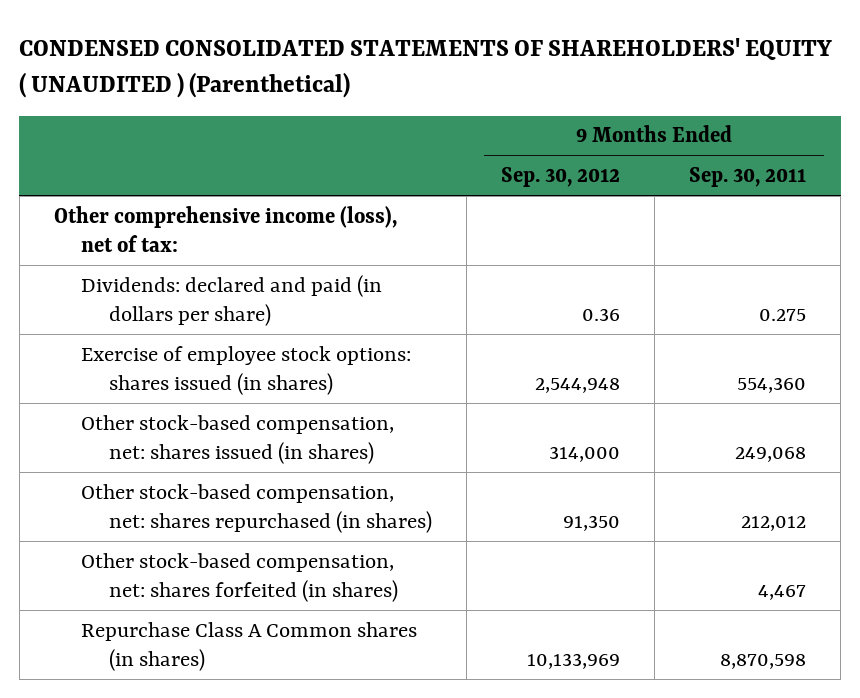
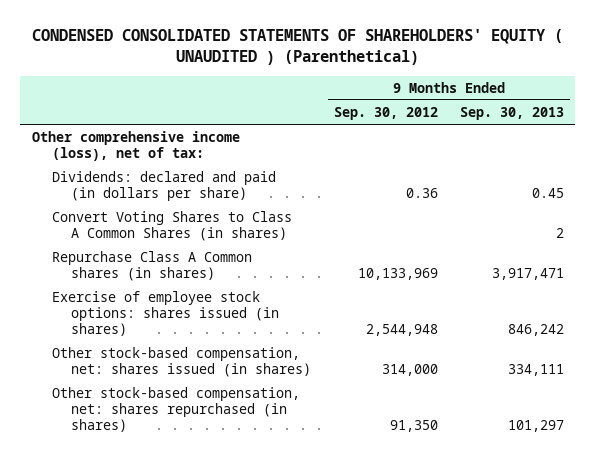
[689,167,807,188] Sep. 30, 2011 -> none
none -> [460,106,565,120] Sep. 30, 2013
none -> [51,210,292,241] Convert Voting Shares to Class A Common Shares (in shares)
[81,621,418,672] Repurchase Class A Common shares (in shares) -> [51,250,252,281] Repurchase Class A Common shares (in shares)
[81,552,398,603] Other stock-based compensation, net: shares forfeited (in shares) -> none

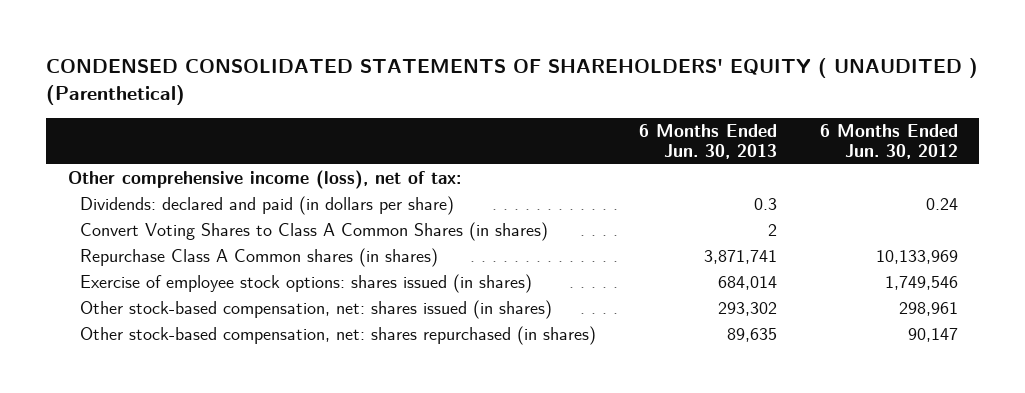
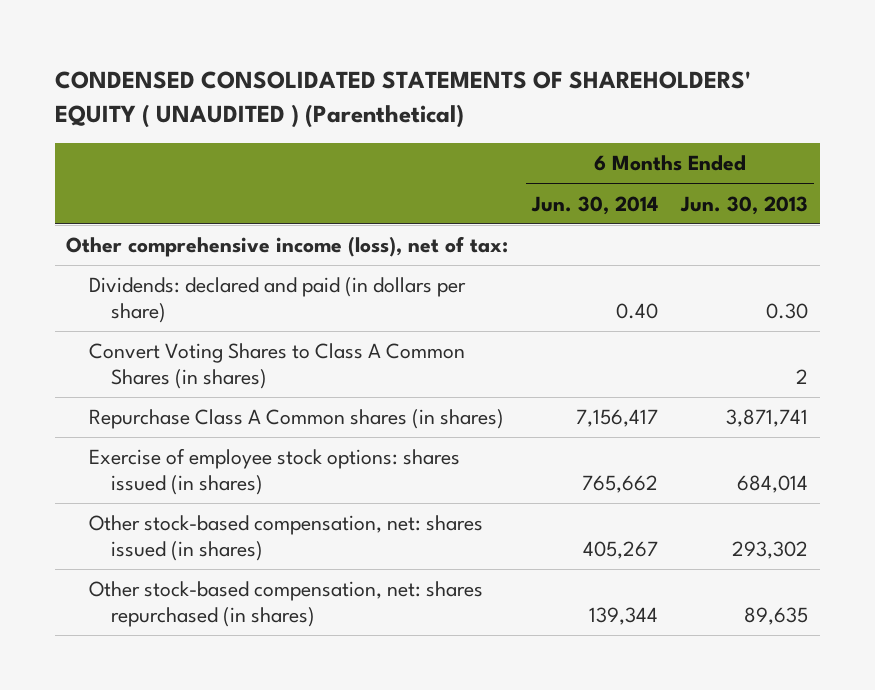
[819,123,958,160] 6 Months Ended Jun. 30, 2012 -> none
none -> [530,195,658,215] Jun. 30, 2014
[753,197,777,210] 0.3 -> [766,303,809,320] 0.30

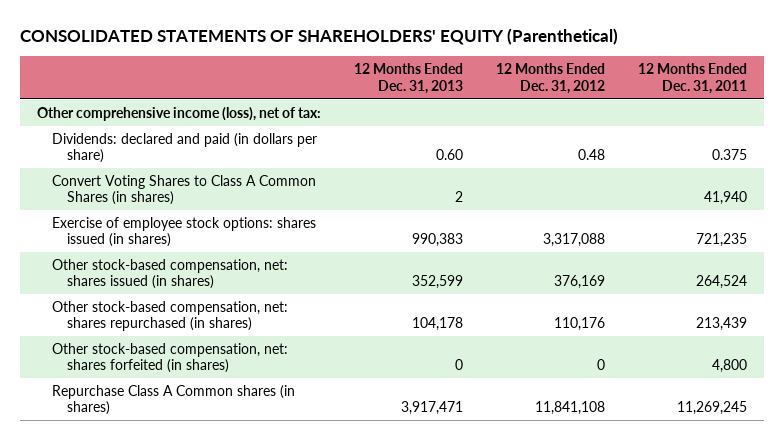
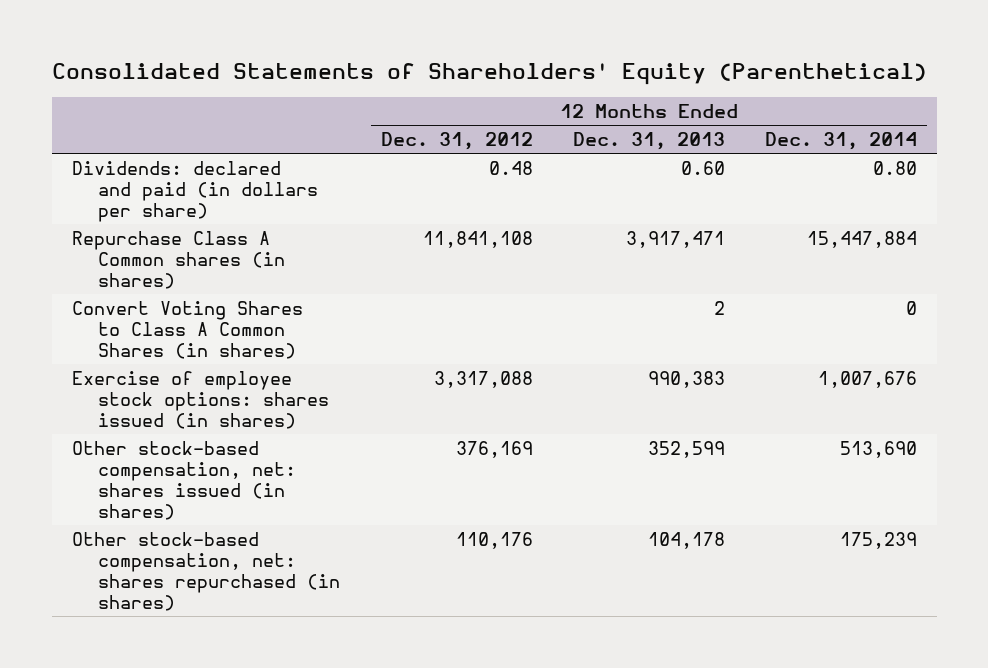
[20,28,619,46] CONSOLIDATED STATEMENTS OF SHAREHOLDERS' EQUITY (Parenthetical) -> [51,63,927,86] Consolidated Statements of Shareholders' Equity (Parenthetical)
[638,63,748,94] 12 Months Ended Dec. 31, 2011 -> none
none -> [764,132,917,151] Dec. 31, 2014
[36,107,321,122] Other comprehensive income (loss), net of tax: -> none
[52,385,296,416] Repurchase Class A Common shares (in shares) -> [71,230,286,289] Repurchase Class A Common shares (in shares)
[52,343,289,374] Other stock-based compensation, net: shares forfeited (in shares) -> none

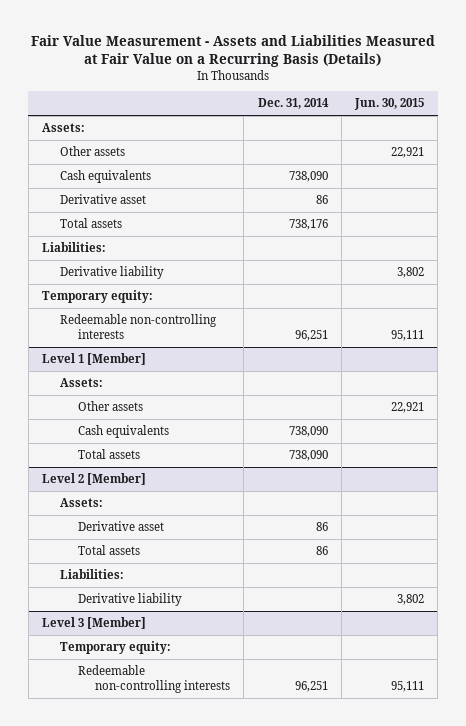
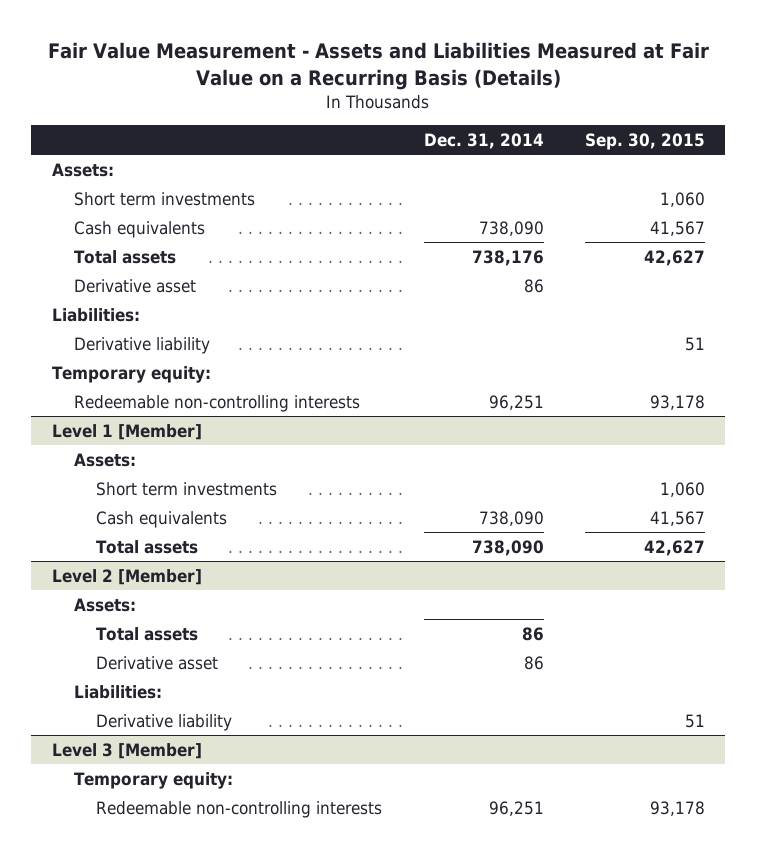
[354,98,425,111] Jun. 30, 2015 -> none
none -> [584,132,705,150] Sep. 30, 2015
[59,146,125,157] Other assets -> none
none -> [74,191,256,206] Short term investments
[59,194,146,205] Derivative asset -> [74,278,197,293] Derivative asset
[77,401,143,412] Other assets -> none
none -> [96,481,278,496] Short term investments
[77,521,164,532] Derivative asset -> [96,655,219,670] Derivative asset

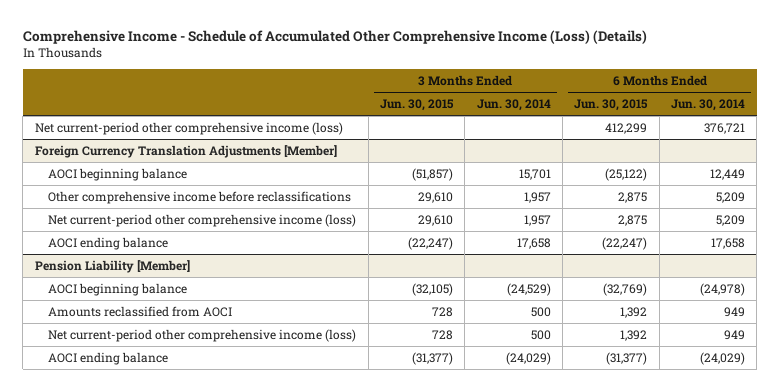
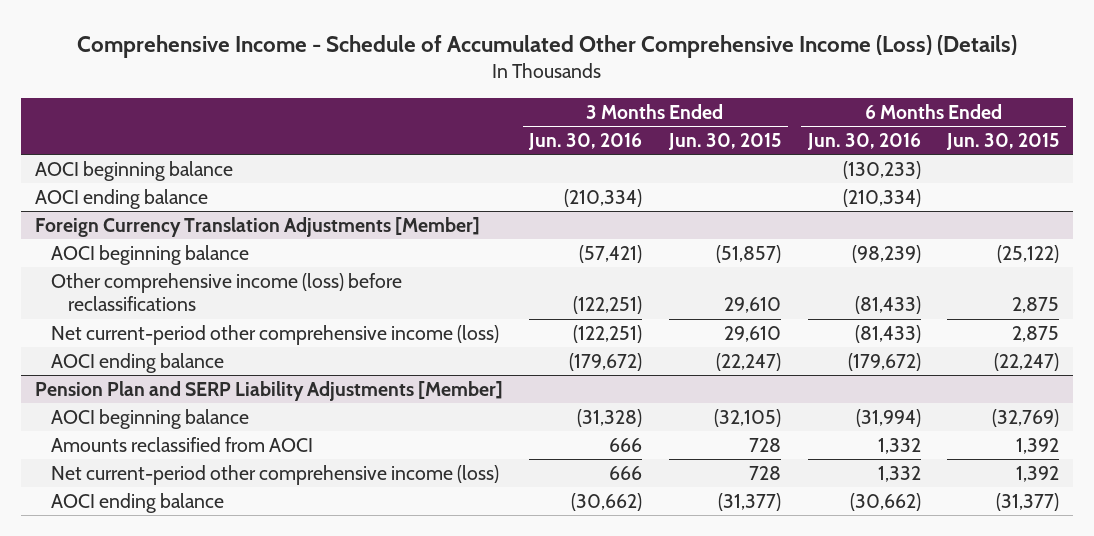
[476,99,551,112] Jun. 30, 2014 -> none
[670,99,745,112] Jun. 30, 2014 -> none
none -> [528,133,643,151] Jun. 30, 2016
none -> [806,133,921,151] Jun. 30, 2016
[34,121,343,135] Net current-period other comprehensive income (loss) -> none
none -> [34,160,233,181] AOCI beginning balance
none -> [34,188,208,209] AOCI ending balance
[48,190,352,204] Other comprehensive income before reclassifications -> [51,272,403,312] Other comprehensive income (loss) before reclassifications
[34,259,190,273] Pension Liability [Member] -> [34,380,503,401] Pension Plan and SERP Liability Adjustments [Member]

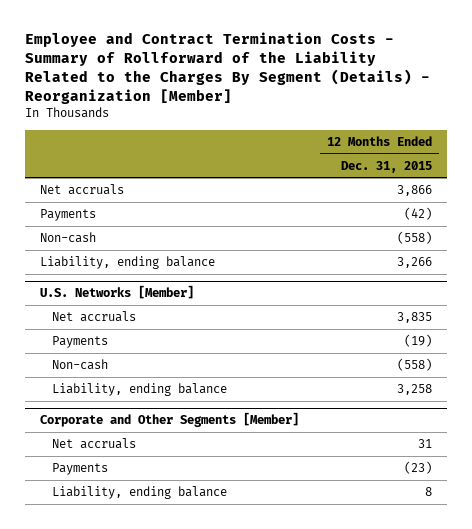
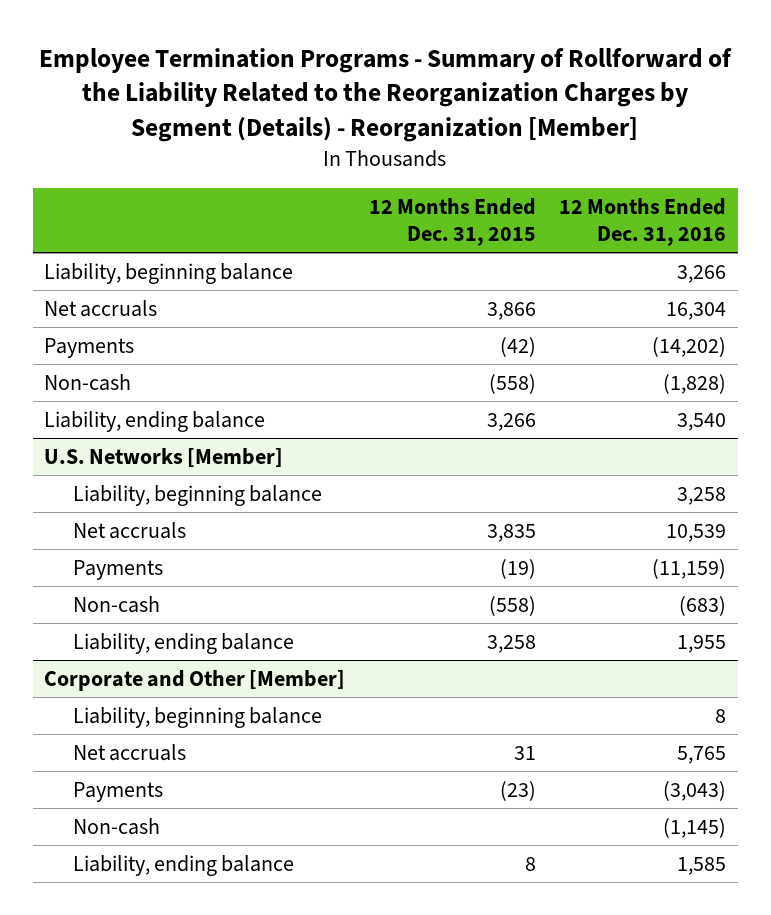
[25,32,431,104] Employee and Contract Termination Costs - Summary of Rollforward of the Liability Related to the Charges By Segment (Details) - Reorganization [Member] -> [39,48,733,142] Employee Termination Programs - Summary of Rollforward of the Liability Related to the Reorganization Charges by Segment (Details) - Reorganization [Member]
none -> [559,197,727,246] 12 Months Ended Dec. 31, 2016
none -> [44,262,294,284] Liability, beginning balance
none -> [72,484,322,506] Liability, beginning balance
[39,412,299,428] Corporate and Other Segments [Member] -> [44,669,346,691] Corporate and Other [Member]
none -> [72,706,322,728] Liability, beginning balance
none -> [72,817,160,835] Non-cash

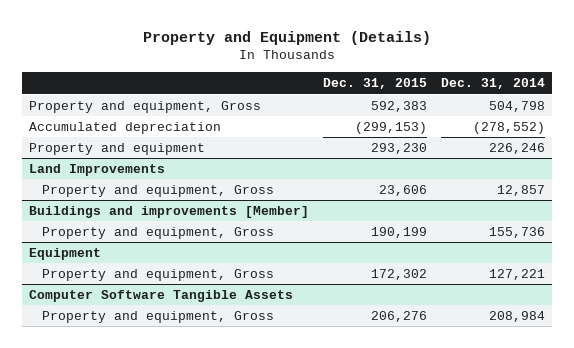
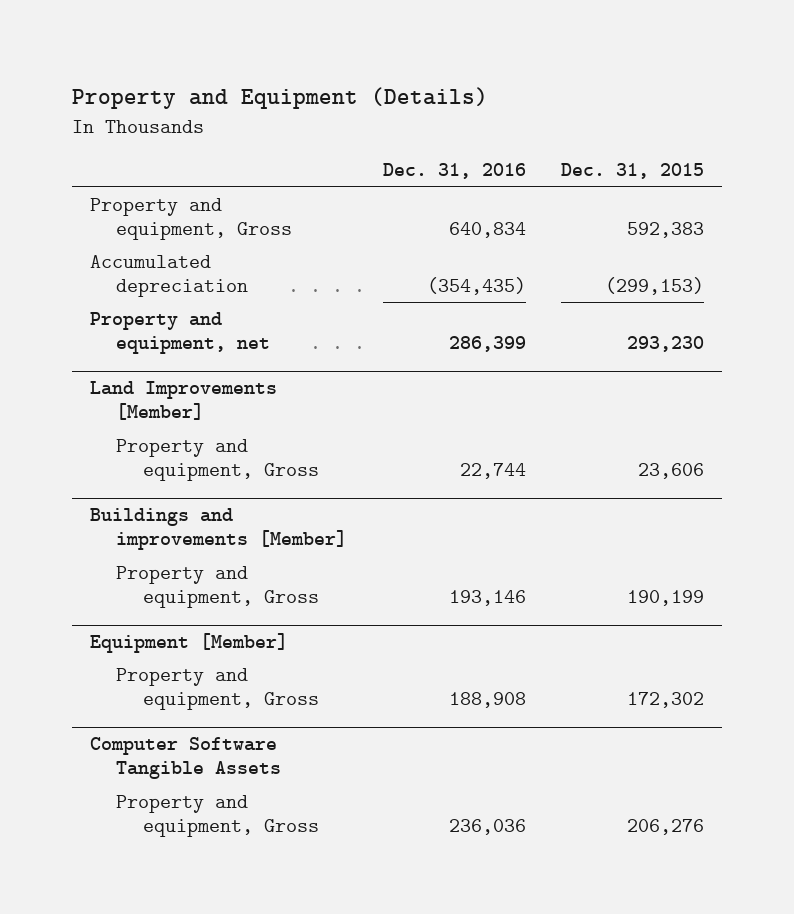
[441,78,546,90] Dec. 31, 2014 -> none
none -> [382,163,526,180] Dec. 31, 2016
[29,142,206,155] Property and equipment -> [89,311,271,355] Property and equipment, net
[29,163,166,176] Land Improvements -> [89,381,277,421] Land Improvements [Member]
[29,247,102,260] Equipment -> [89,633,288,654] Equipment [Member]

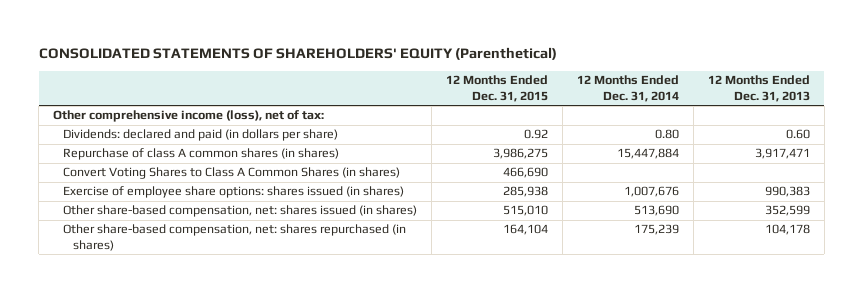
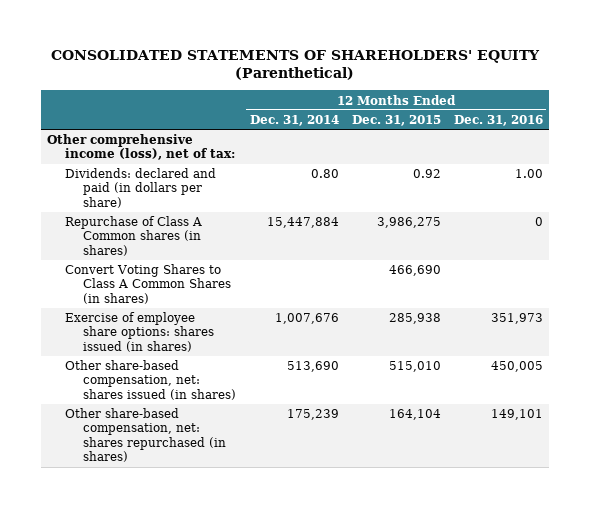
[707,75,810,102] 12 Months Ended Dec. 31, 2013 -> none
none -> [453,114,543,126] Dec. 31, 2016
[63,148,340,161] Repurchase of class A common shares (in shares) -> [65,216,203,256] Repurchase of Class A Common shares (in shares)

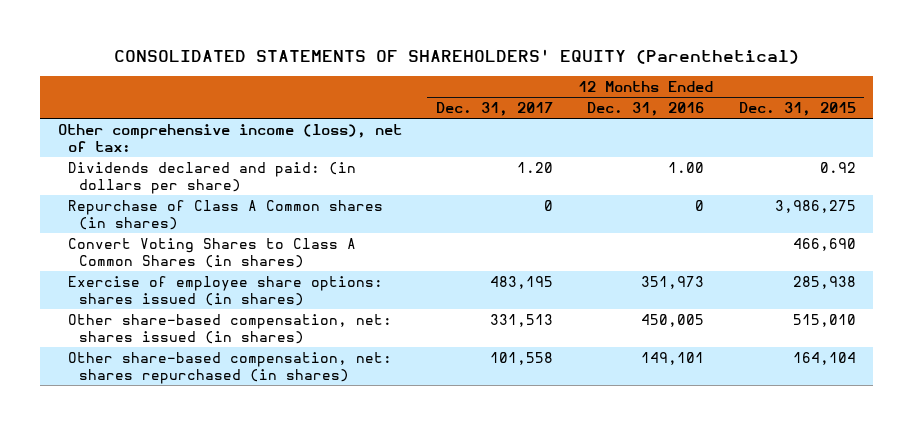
[249,114,339,126] Dec. 31, 2014 -> none
none -> [435,101,553,116] Dec. 31, 2017
[65,168,217,208] Dividends: declared and paid (in dollars per share) -> [68,161,357,194] Dividends declared and paid: (in dollars per share)

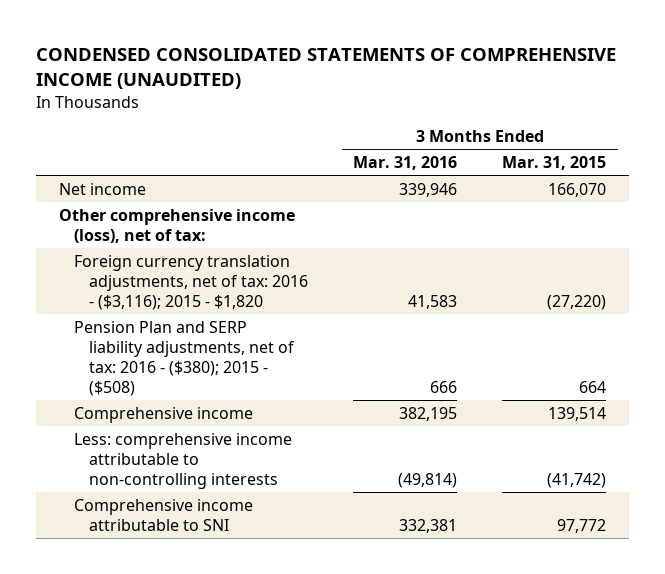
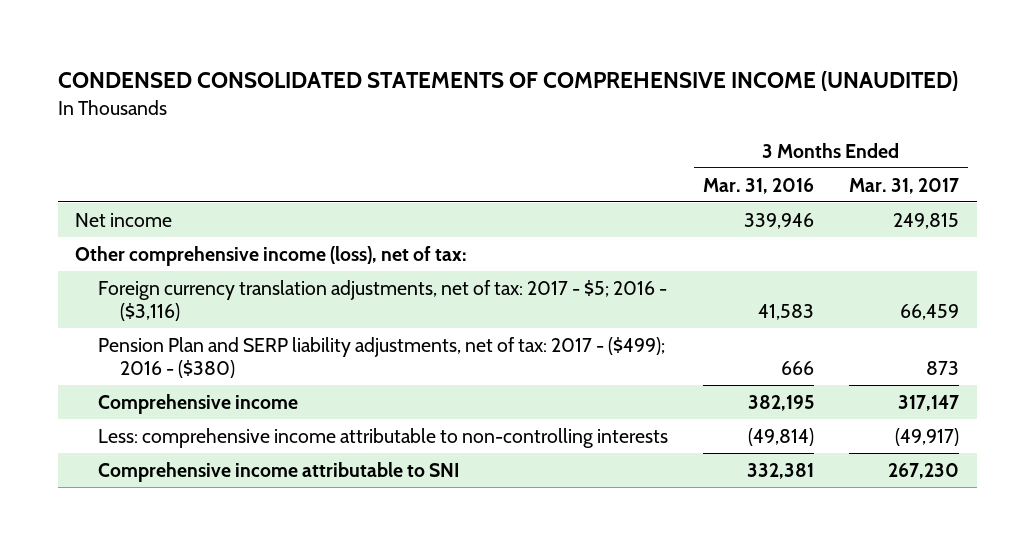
[502,156,607,171] Mar. 31, 2015 -> none
none -> [849,177,960,194] Mar. 31, 2017
[74,254,309,310] Foreign currency translation adjustments, net of tax: 2016 - ($3,116); 2015 - $1,820 -> [97,279,667,321] Foreign currency translation adjustments, net of tax: 2017 - $5; 2016 - ($3,116)
[74,320,296,396] Pension Plan and SERP liability adjustments, net of tax: 2016 - ($380); 2015 - ($508) -> [97,336,665,378] Pension Plan and SERP liability adjustments, net of tax: 2017 - ($499); 2016 - ($380)

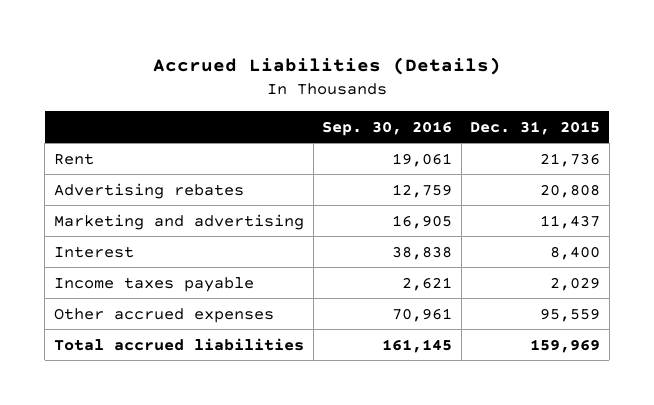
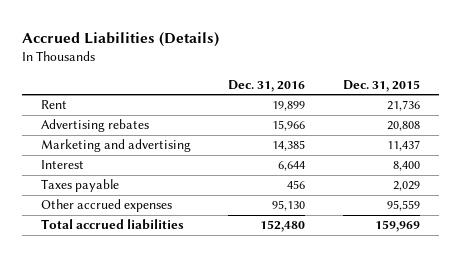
[322,120,453,136] Sep. 30, 2016 -> none
none -> [228,79,306,92] Dec. 31, 2016
[54,276,255,292] Income taxes payable -> [40,179,119,193] Taxes payable

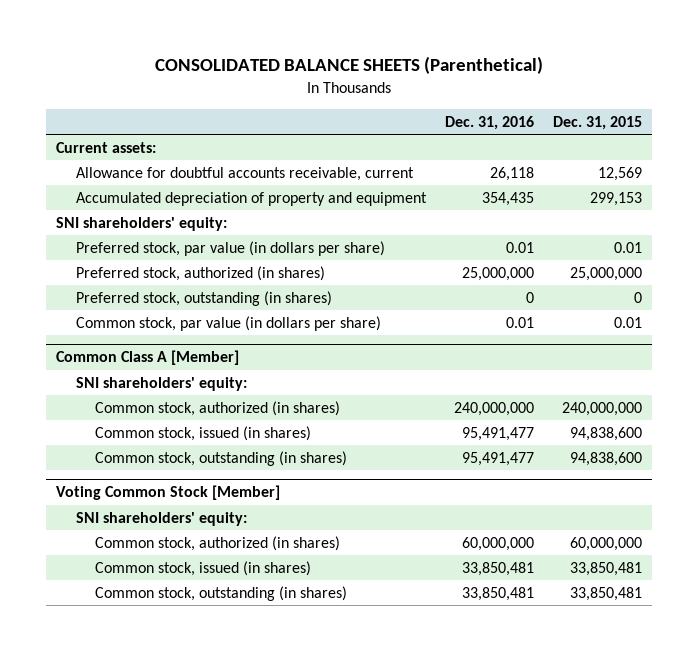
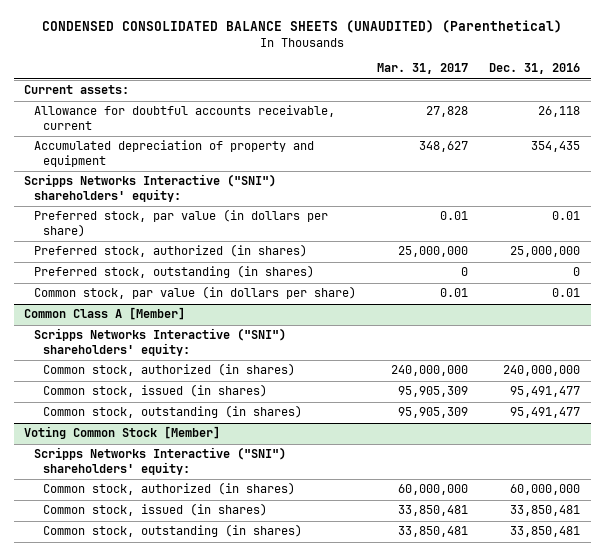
[155,56,544,75] CONSOLIDATED BALANCE SHEETS (Parenthetical) -> [42,20,563,34] CONDENSED CONSOLIDATED BALANCE SHEETS (UNAUDITED) (Parenthetical)
[553,116,643,131] Dec. 31, 2015 -> none
none -> [377,63,469,75] Mar. 31, 2017
[56,216,228,231] SNI shareholders' equity: -> [24,174,277,202] Scripps Networks Interactive ("SNI") shareholders' equity:
[75,376,247,391] SNI shareholders' equity: -> [33,328,286,356] Scripps Networks Interactive ("SNI") shareholders' equity:
[75,511,247,526] SNI shareholders' equity: -> [33,447,286,475] Scripps Networks Interactive ("SNI") shareholders' equity:

